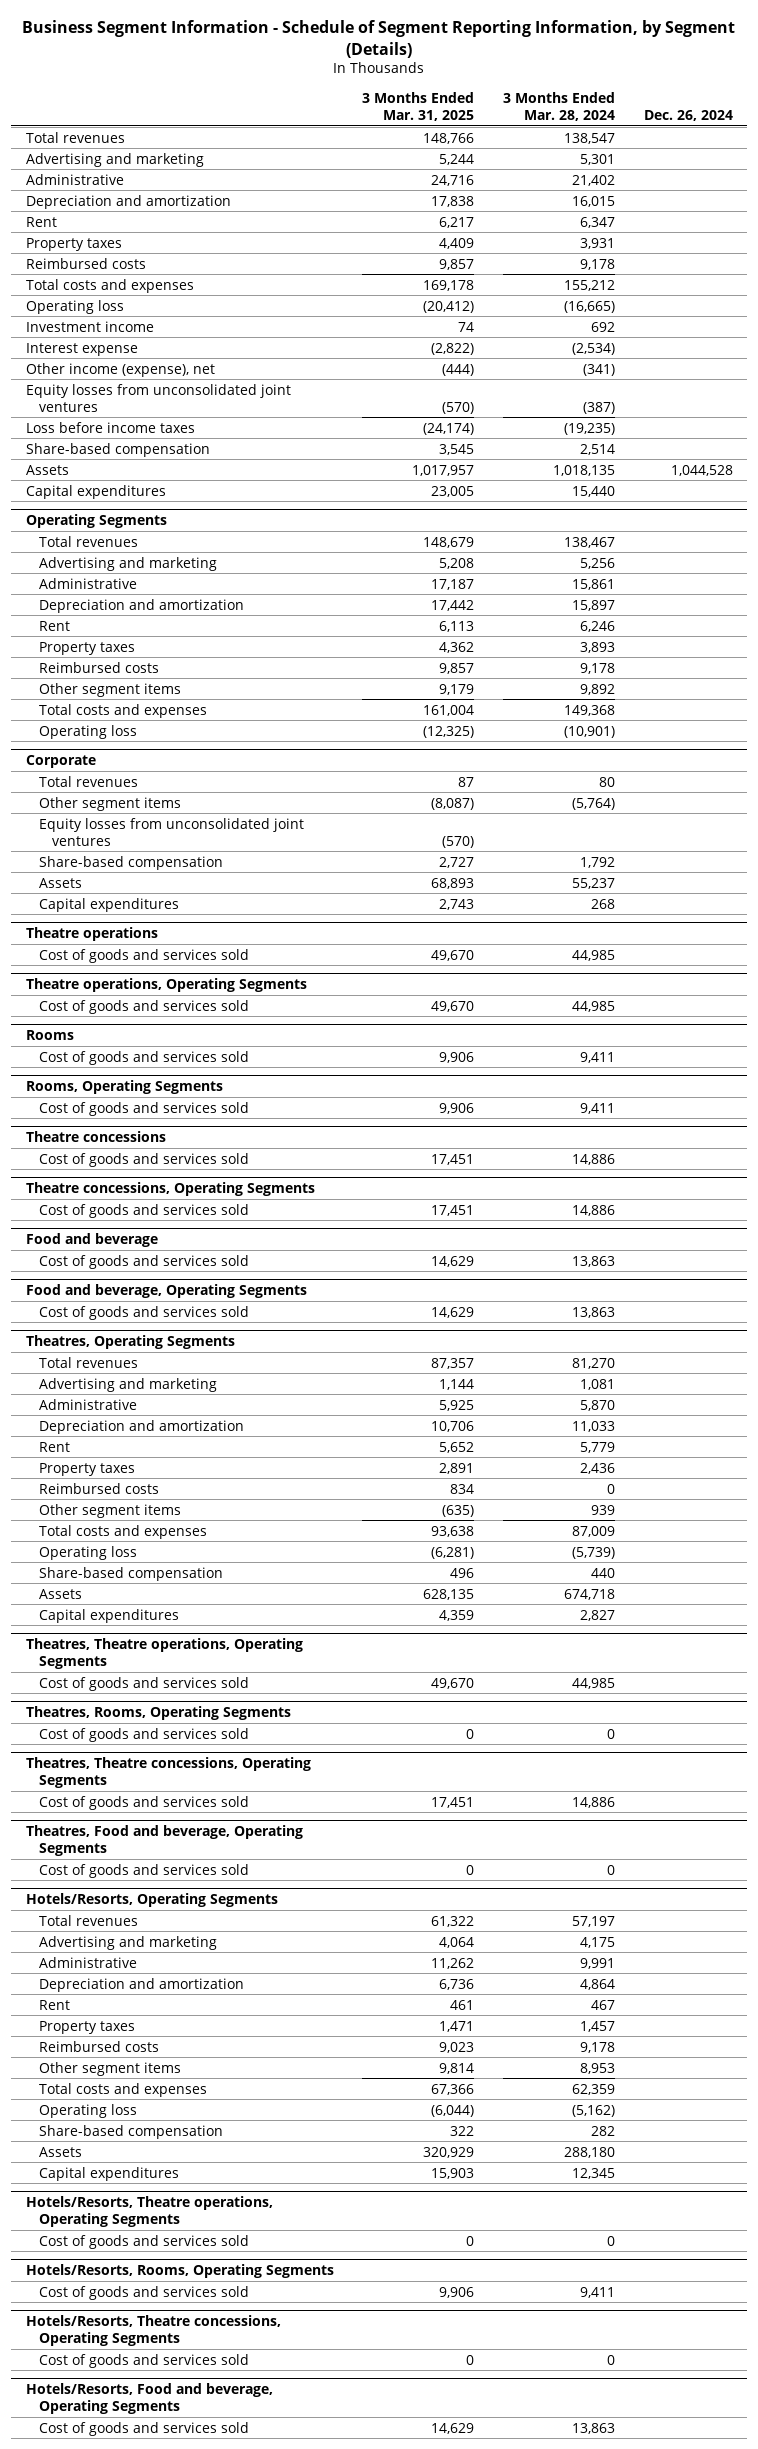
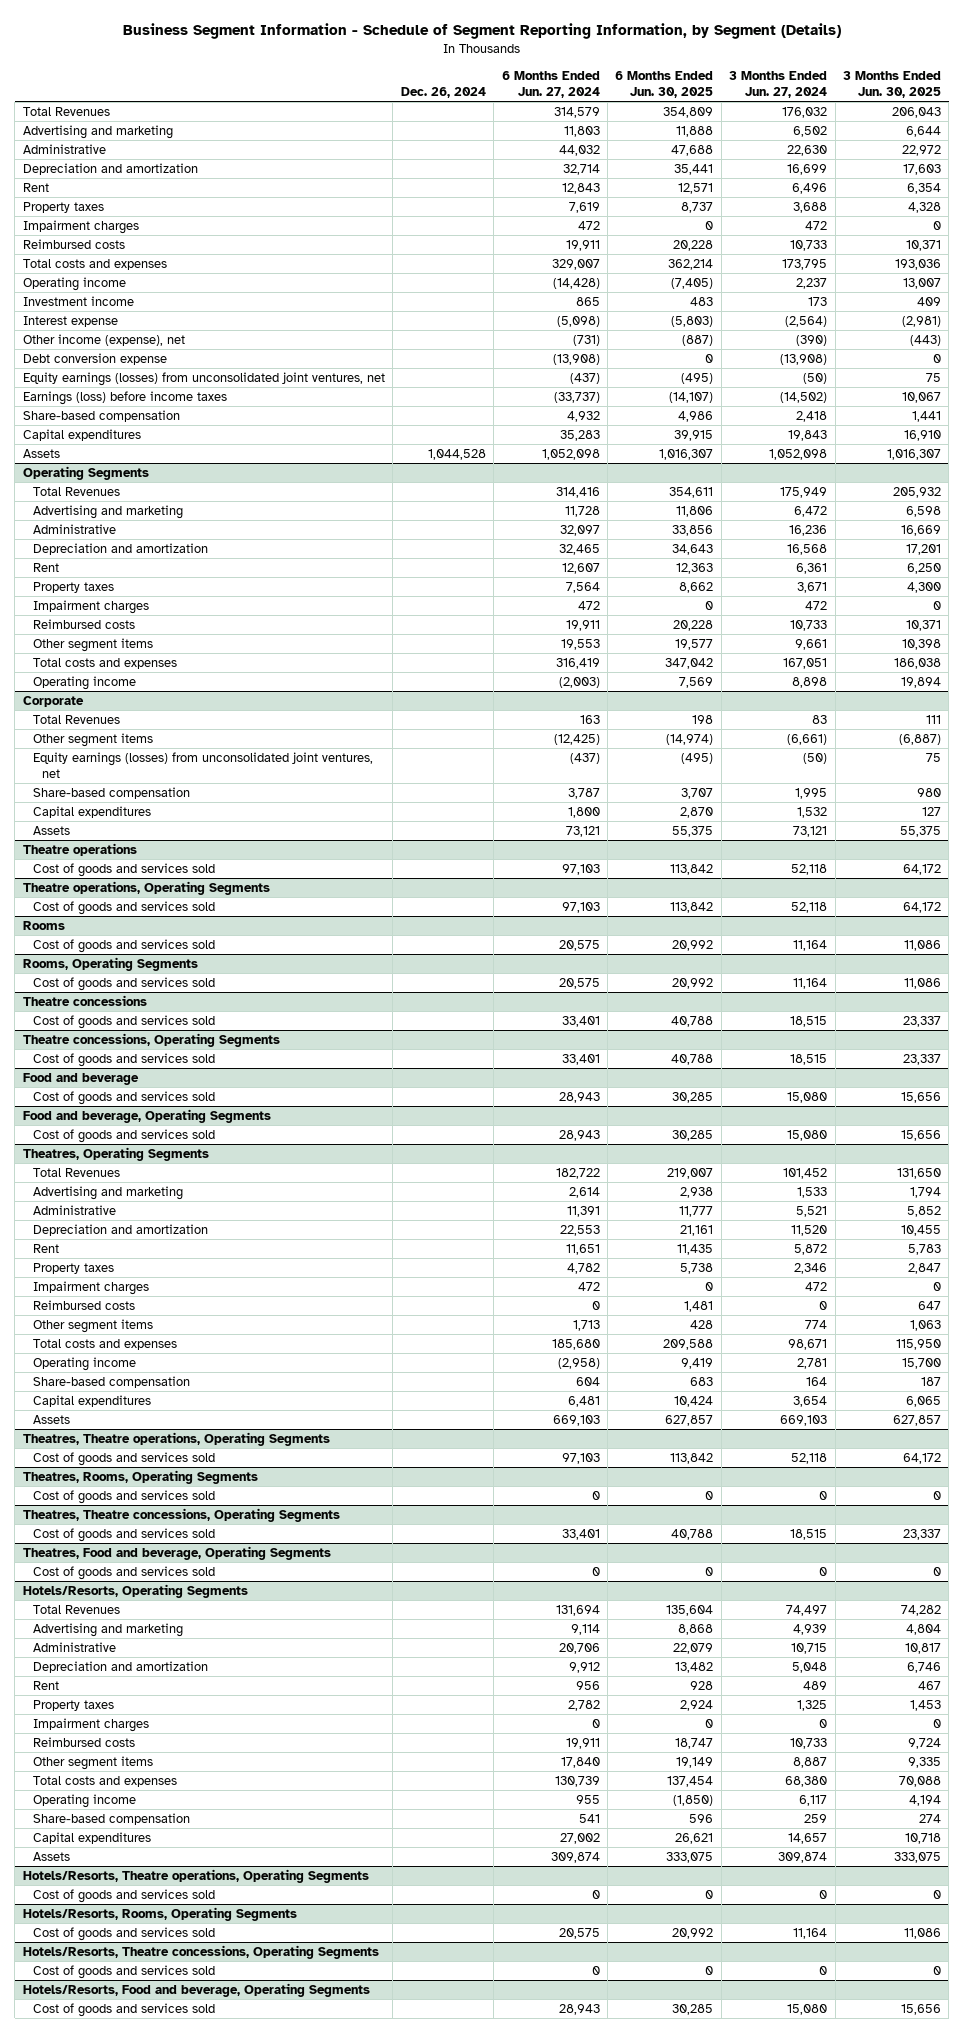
[362,91,475,121] 3 Months Ended Mar. 31, 2025 -> none
[502,91,615,121] 3 Months Ended Mar. 28, 2024 -> none
none -> [501,71,600,99] 6 Months Ended Jun. 27, 2024
none -> [615,71,714,99] 6 Months Ended Jun. 30, 2025
none -> [729,71,828,99] 3 Months Ended Jun. 27, 2024
none -> [842,71,941,99] 3 Months Ended Jun. 30, 2025
[25,131,125,143] Total revenues -> [22,106,110,116] Total Revenues
none -> [22,219,139,234] Impairment charges
[25,299,124,314] Operating loss -> [22,276,126,291] Operating income
none -> [22,352,167,365] Debt conversion expense
[25,383,291,412] Equity losses from unconsolidated joint ventures -> [22,371,385,386] Equity earnings (losses) from unconsolidated joint ventures, net
[25,421,195,433] Loss before income taxes -> [22,390,227,405] Earnings (loss) before income taxes
[25,464,69,475] Assets -> [22,448,60,458] Assets
[38,535,138,547] Total revenues -> [32,486,120,496] Total Revenues
none -> [32,599,149,614] Impairment charges
[38,724,137,739] Operating loss -> [32,675,136,690] Operating income
[38,775,138,787] Total revenues -> [32,714,120,724] Total Revenues
[38,817,304,846] Equity losses from unconsolidated joint ventures -> [32,751,373,778] Equity earnings (losses) from unconsolidated joint ventures, net
[38,877,82,888] Assets -> [32,825,70,835] Assets
[38,1356,138,1368] Total revenues -> [32,1167,120,1177] Total Revenues
none -> [32,1280,149,1295] Impairment charges
[38,1545,137,1560] Operating loss -> [32,1356,136,1371] Operating income
[38,1588,82,1599] Assets -> [32,1414,70,1424] Assets
[38,1914,138,1926] Total revenues -> [32,1604,120,1614] Total Revenues
none -> [32,1717,149,1732] Impairment charges
[38,2103,137,2118] Operating loss -> [32,1793,136,1808] Operating income
[38,2146,82,2157] Assets -> [32,1851,70,1861] Assets

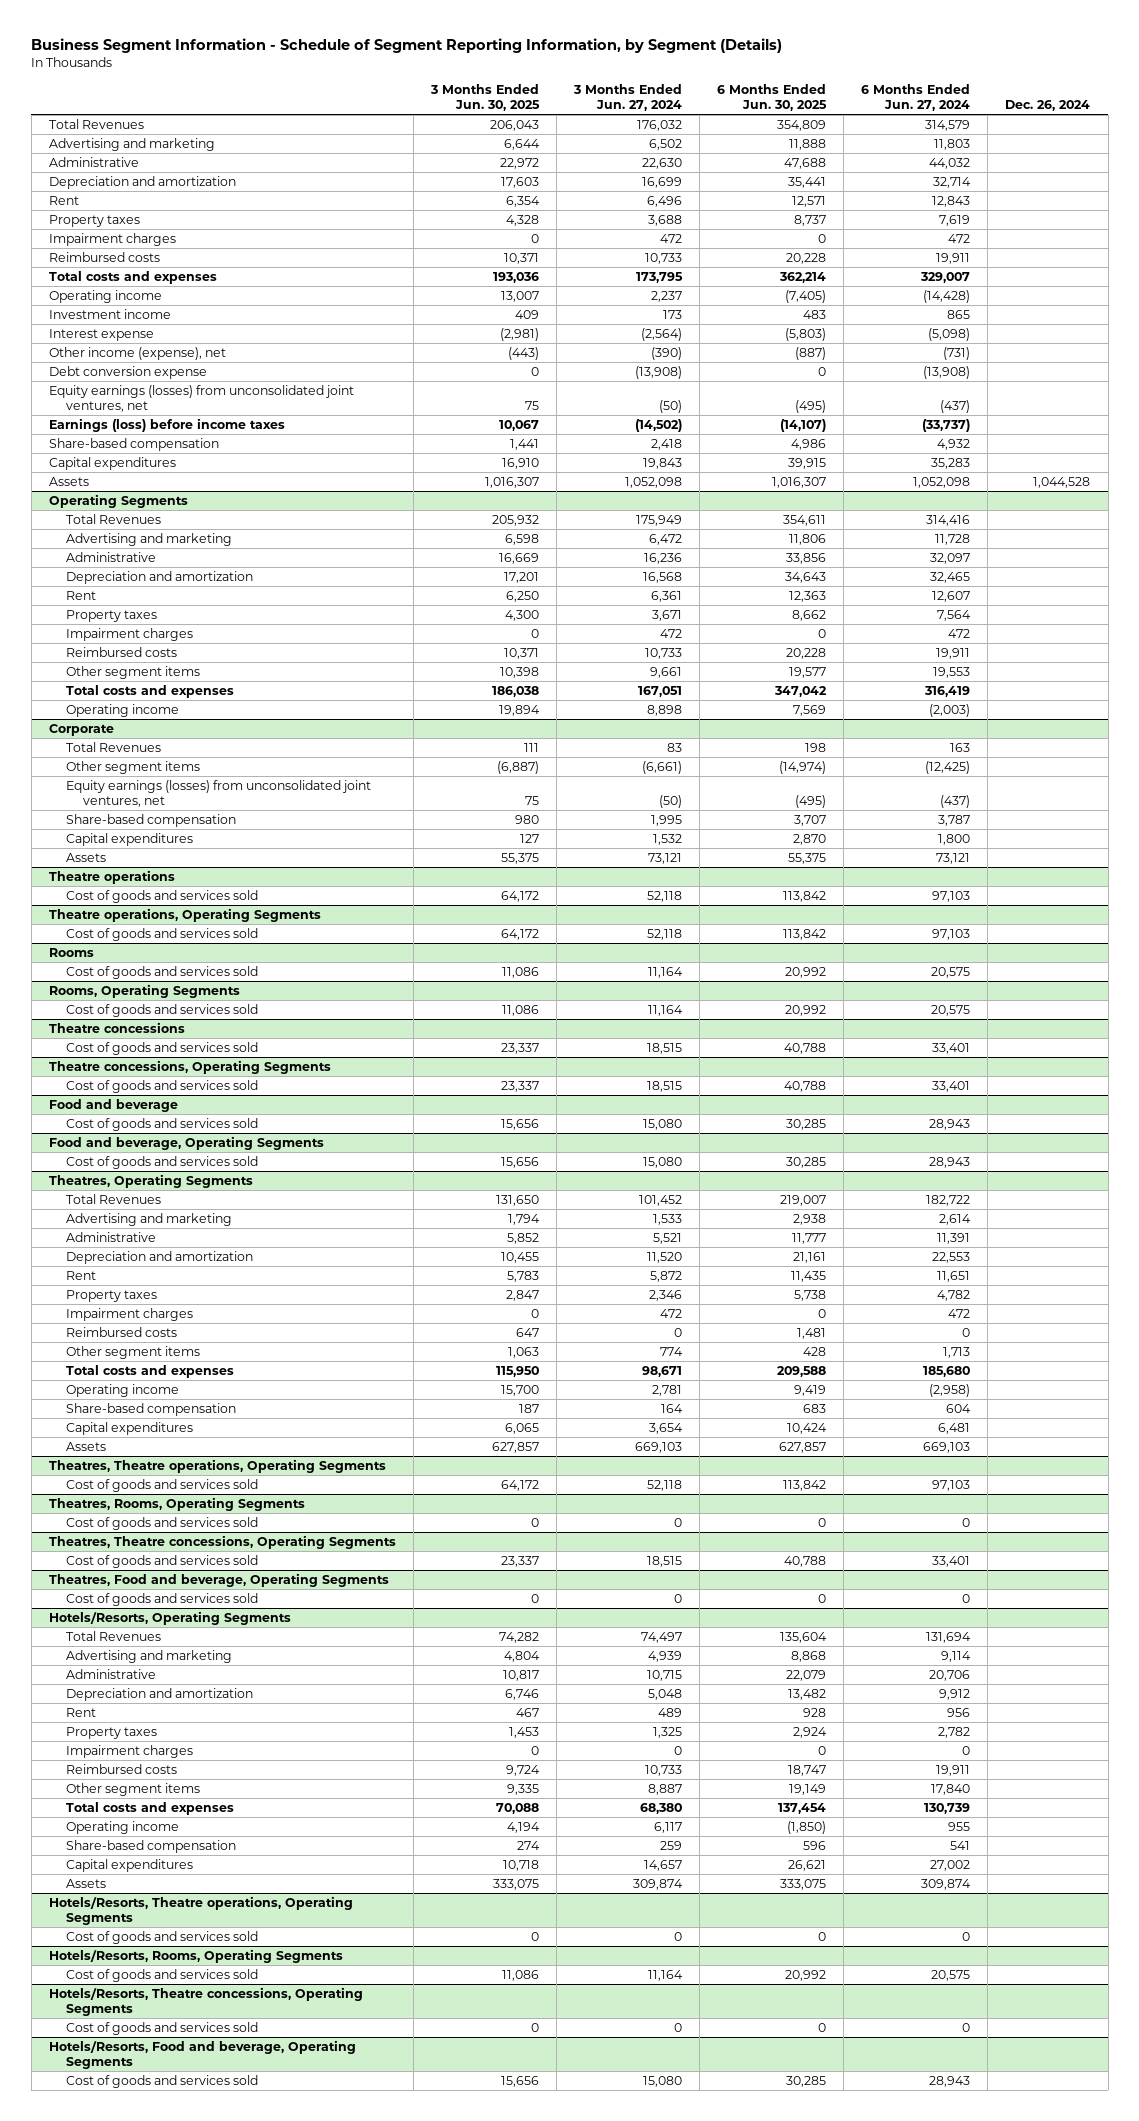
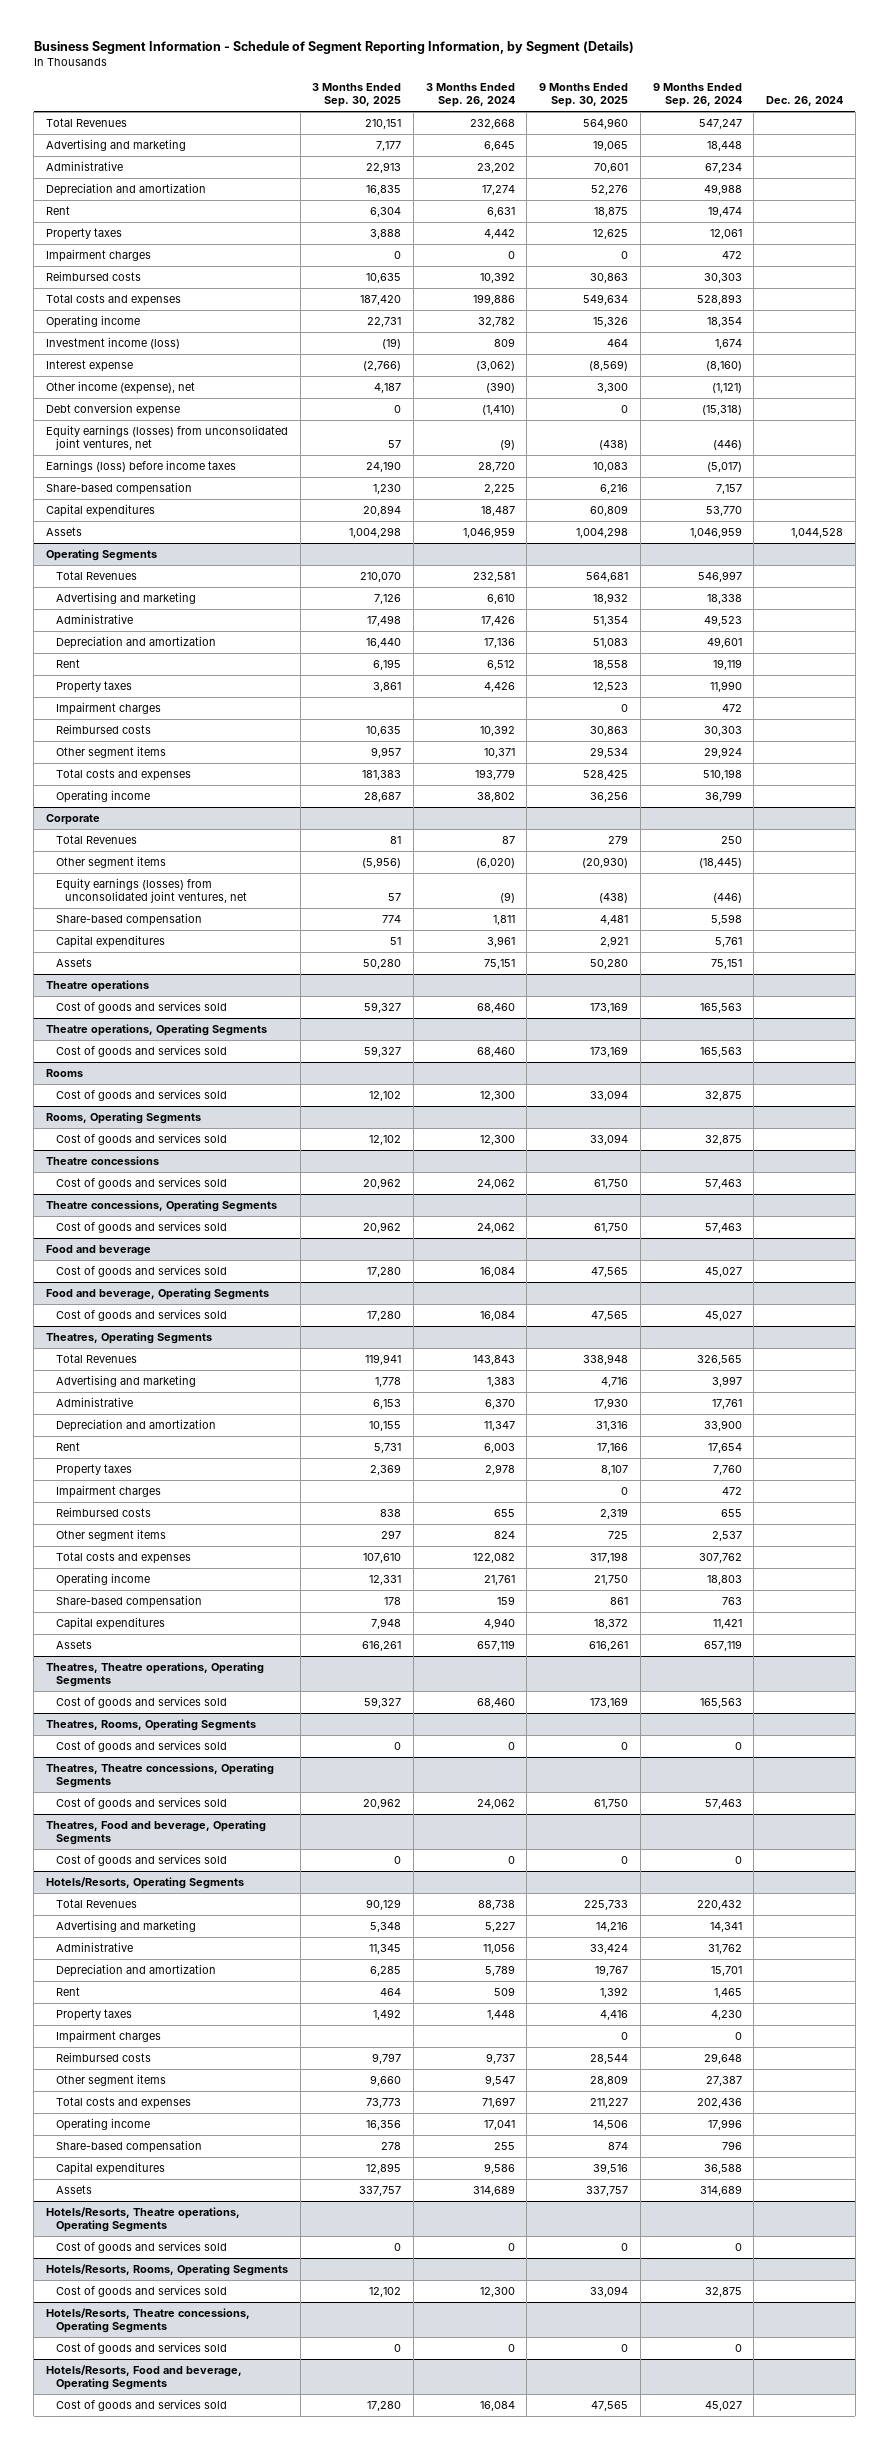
[429,83,540,111] 3 Months Ended Jun. 30, 2025 -> none
[572,83,682,111] 3 Months Ended Jun. 27, 2024 -> none
[717,83,828,111] 6 Months Ended Jun. 30, 2025 -> none
[861,83,971,111] 6 Months Ended Jun. 27, 2024 -> none
none -> [312,83,402,108] 3 Months Ended Sep. 30, 2025
none -> [425,83,515,108] 3 Months Ended Sep. 26, 2024
none -> [539,83,629,108] 9 Months Ended Sep. 30, 2025
none -> [652,83,742,108] 9 Months Ended Sep. 26, 2024
[48,308,171,319] Investment income -> [45,336,180,349] Investment income (loss)

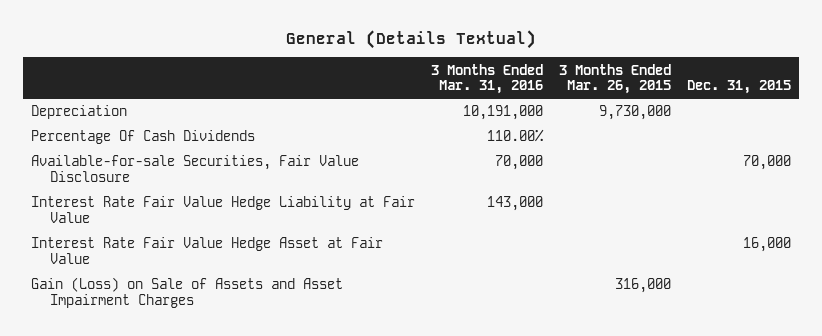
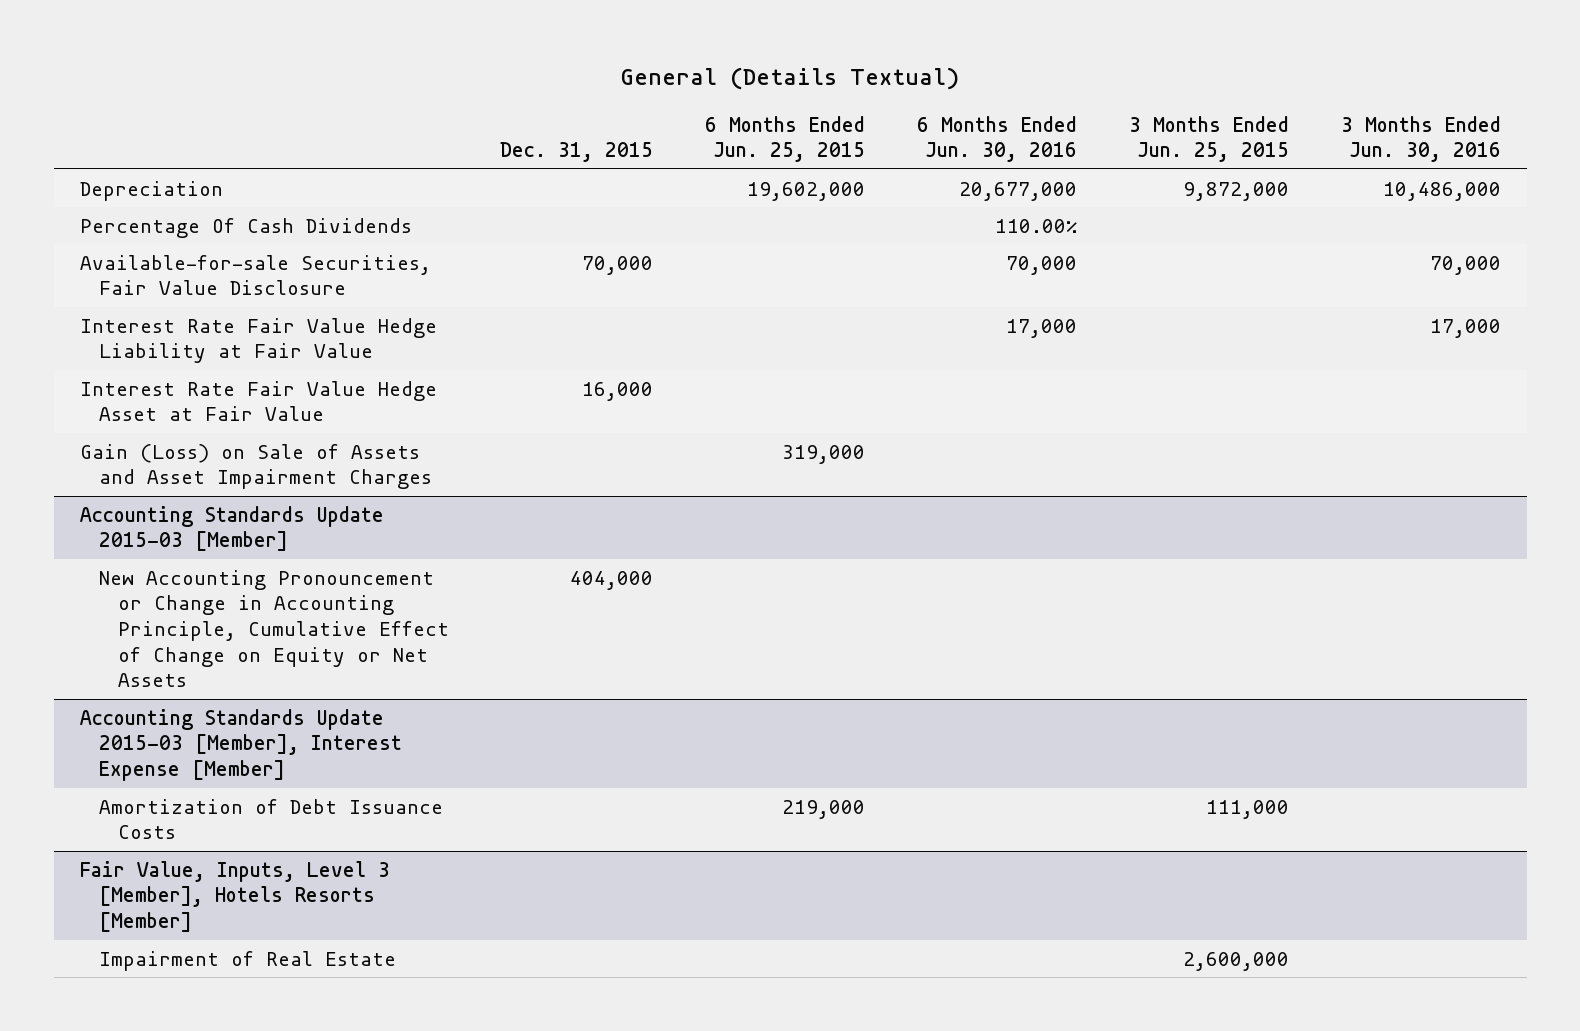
[431,63,544,95] 3 Months Ended Mar. 31, 2016 -> none
[559,63,672,95] 3 Months Ended Mar. 26, 2015 -> none
none -> [705,115,866,163] 6 Months Ended Jun. 25, 2015
none -> [917,115,1078,163] 6 Months Ended Jun. 30, 2016
none -> [1128,115,1289,163] 3 Months Ended Jun. 25, 2015
none -> [1340,115,1501,163] 3 Months Ended Jun. 30, 2016
none -> [79,505,384,552] Accounting Standards Update 2015-03 [Member]
none -> [98,569,449,688] New Accounting Pronouncement or Change in Accounting Principle, Cumulative Effect of Change on Equity or Net Assets
none -> [79,708,402,782] Accounting Standards Update 2015-03 [Member], Interest Expense [Member]
none -> [98,798,443,840] Amortization of Debt Issuance Costs
none -> [79,860,390,933] Fair Value, Inputs, Level 3 [Member], Hotels Resorts [Member]
none -> [98,950,396,971] Impairment of Real Estate

